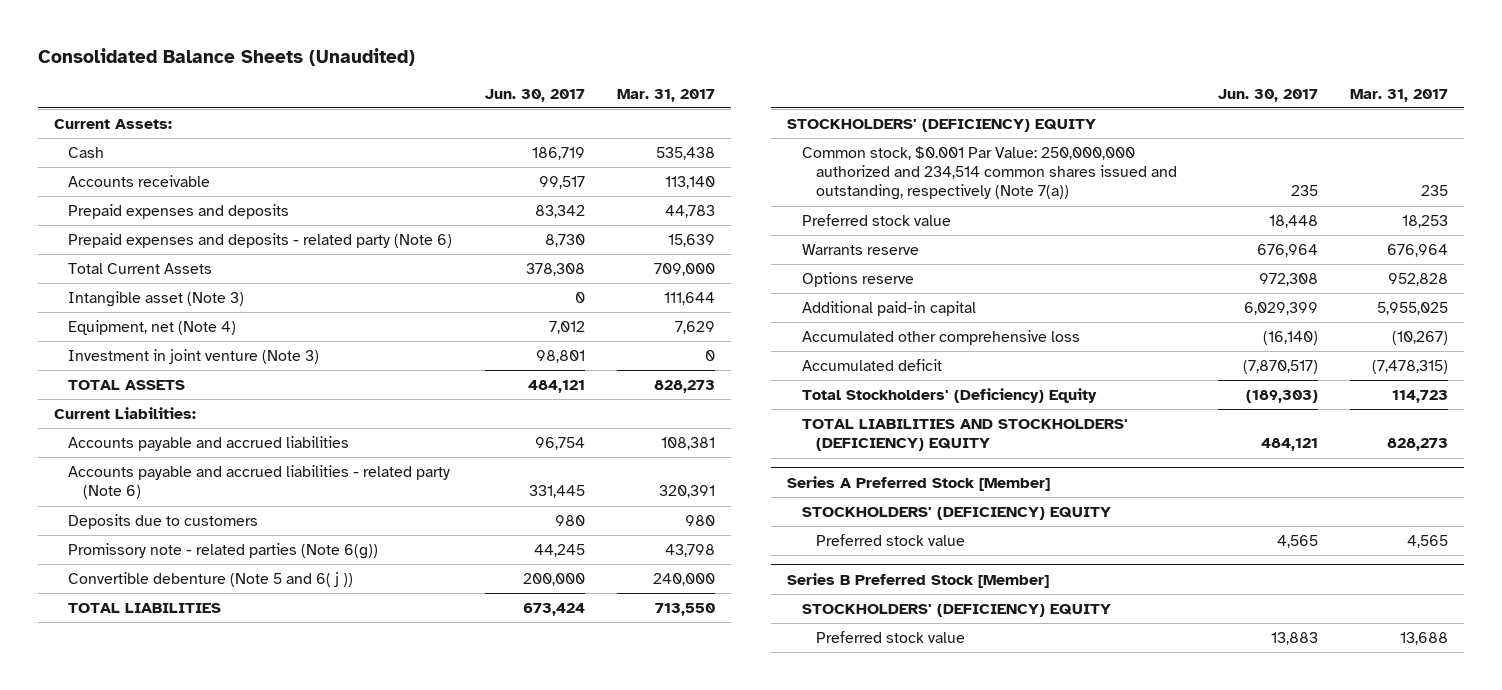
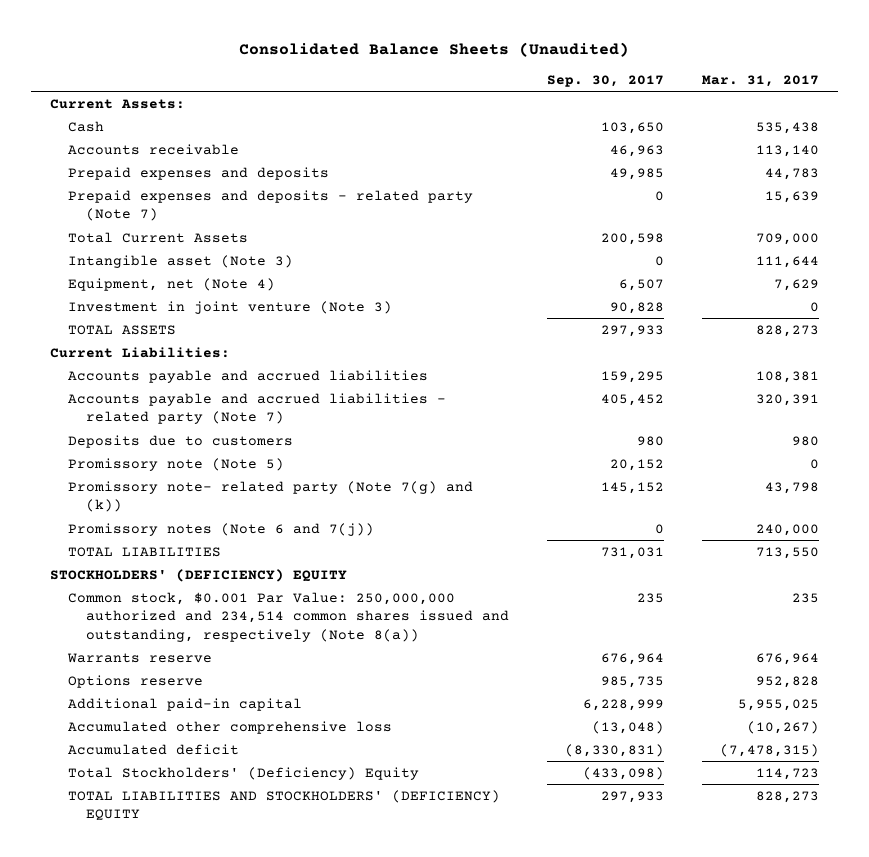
[484,88,585,102] Jun. 30, 2017 -> none
none -> [546,74,664,87] Sep. 30, 2017
[68,233,453,249] Prepaid expenses and deposits - related party (Note 6) -> [67,189,473,222] Prepaid expenses and deposits - related party (Note 7)
[68,465,451,500] Accounts payable and accrued liabilities - related party (Note 6) -> [67,392,446,425] Accounts payable and accrued liabilities - related party (Note 7)
none -> [67,457,284,471] Promissory note (Note 5)
[68,543,379,560] Promissory note - related parties (Note 6(g)) -> [67,480,473,513] Promissory note- related party (Note 7(g) and (k))
[68,572,354,588] Convertible debenture (Note 5 and 6( j )) -> [67,522,374,536] Promissory notes (Note 6 and 7(j))
[801,214,951,227] Preferred stock value -> none
[801,146,1178,201] Common stock, $0.001 Par Value: 250,000,000 authorized and 234,514 common shares issued and outstanding, respectively (Note 7(a)) -> [67,591,509,642] Common stock, $0.001 Par Value: 250,000,000 authorized and 234,514 common shares issued and outstanding, respectively (Note 8(a))
[787,475,1051,491] Series A Preferred Stock [Member] -> none
[801,507,1111,521] STOCKHOLDERS' (DEFICIENCY) EQUITY -> none
[816,534,966,547] Preferred stock value -> none
[787,572,1050,588] Series B Preferred Stock [Member] -> none
[801,604,1111,618] STOCKHOLDERS' (DEFICIENCY) EQUITY -> none
[816,631,966,644] Preferred stock value -> none

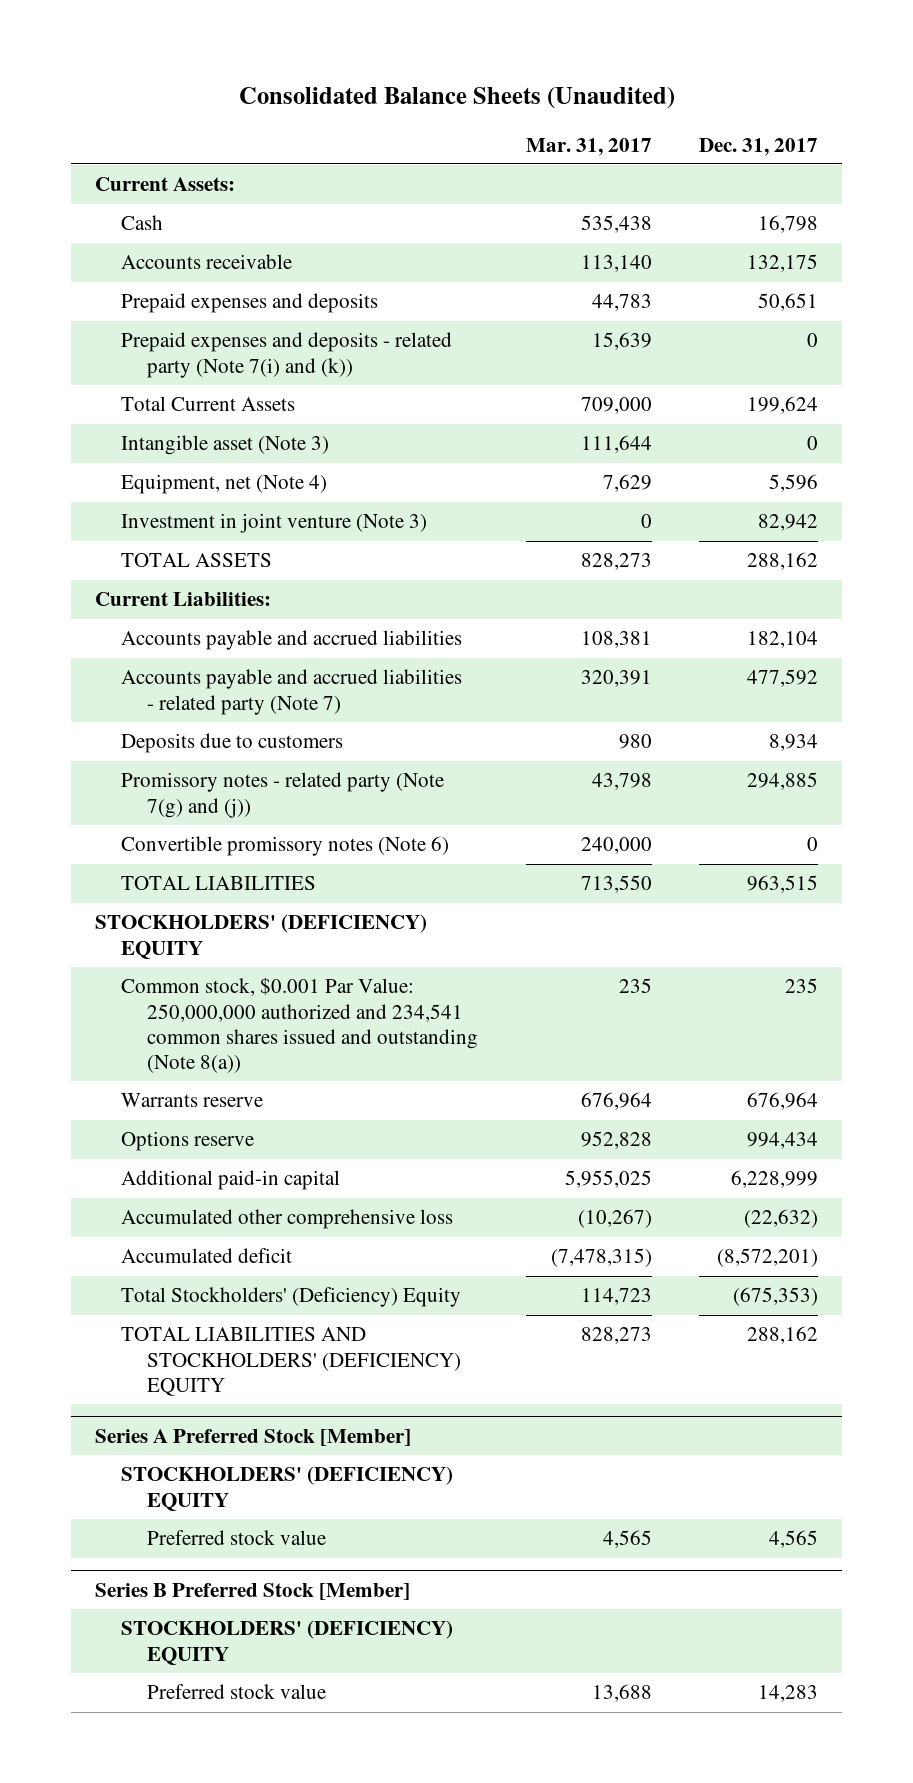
[546,74,664,87] Sep. 30, 2017 -> none
none -> [699,137,819,156] Dec. 31, 2017
[67,189,473,222] Prepaid expenses and deposits - related party (Note 7) -> [121,332,453,378] Prepaid expenses and deposits - related party (Note 7(i) and (k))
[67,480,473,513] Promissory note- related party (Note 7(g) and (k)) -> none
[67,457,284,471] Promissory note (Note 5) -> [121,772,445,818] Promissory notes - related party (Note 7(g) and (j))
[809,458,819,469] 0 -> [591,773,652,791] 43,798
[67,522,374,536] Promissory notes (Note 6 and 7(j)) -> [121,836,450,857] Convertible promissory notes (Note 6)
[67,591,509,642] Common stock, $0.001 Par Value: 250,000,000 authorized and 234,514 common shares issued and outstanding, respectively (Note 8(a)) -> [121,977,479,1073] Common stock, $0.001 Par Value: 250,000,000 authorized and 234,541 common shares issued and outstanding (Note 8(a))
none -> [94,1428,411,1446] Series A Preferred Stock [Member]
none -> [121,1466,454,1511] STOCKHOLDERS' (DEFICIENCY) EQUITY
none -> [147,1530,327,1546] Preferred stock value
none -> [94,1582,410,1600] Series B Preferred Stock [Member]
none -> [121,1620,454,1665] STOCKHOLDERS' (DEFICIENCY) EQUITY
none -> [147,1684,327,1700] Preferred stock value

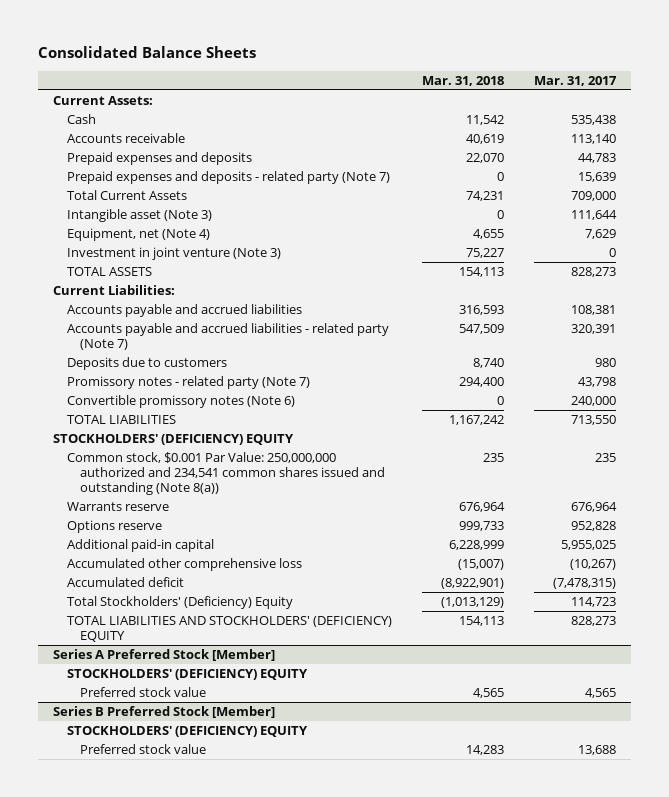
[238,87,675,110] Consolidated Balance Sheets (Unaudited) -> [38,46,257,59] Consolidated Balance Sheets
[699,137,819,156] Dec. 31, 2017 -> none
none -> [421,75,504,86] Mar. 31, 2018
[121,332,453,378] Prepaid expenses and deposits - related party (Note 7(i) and (k)) -> [66,170,390,184] Prepaid expenses and deposits - related party (Note 7)
[121,772,445,818] Promissory notes - related party (Note 7(g) and (j)) -> [66,375,310,389] Promissory notes - related party (Note 7)

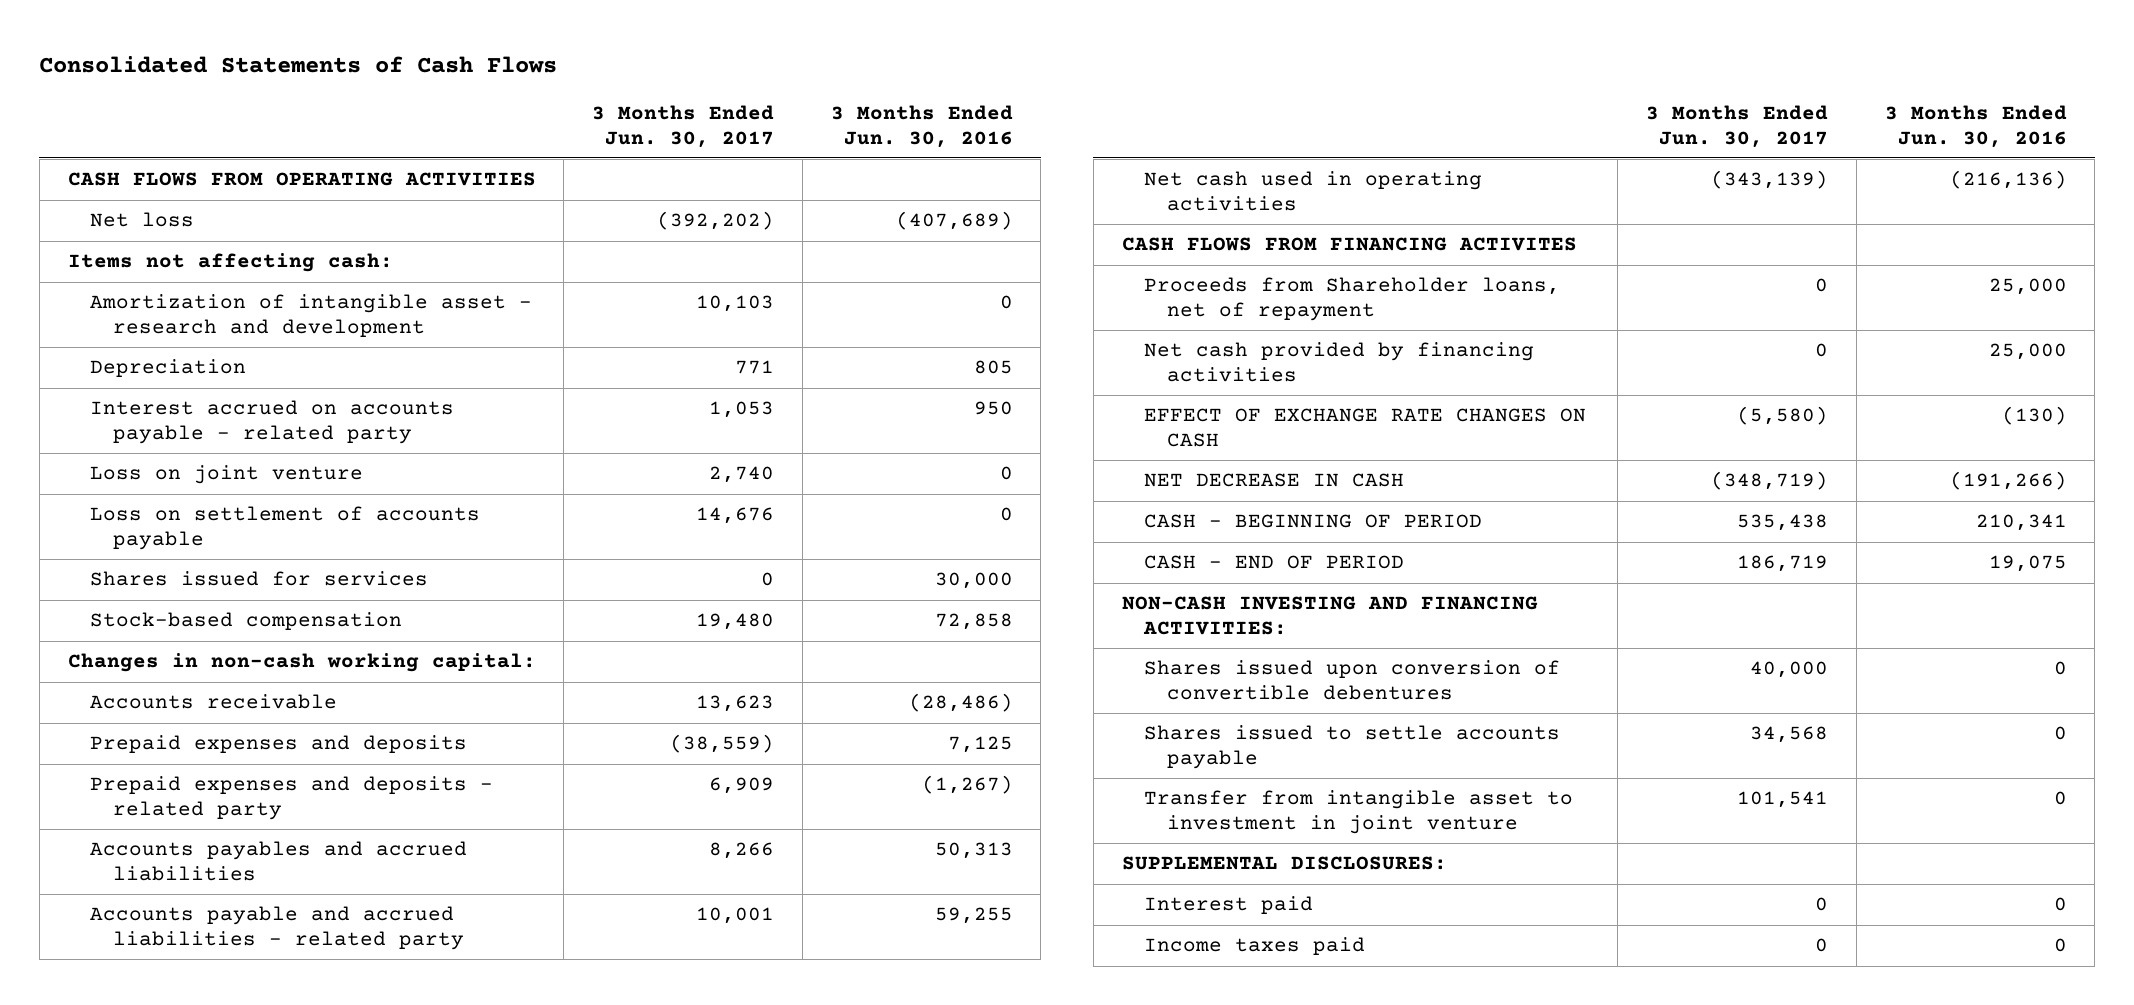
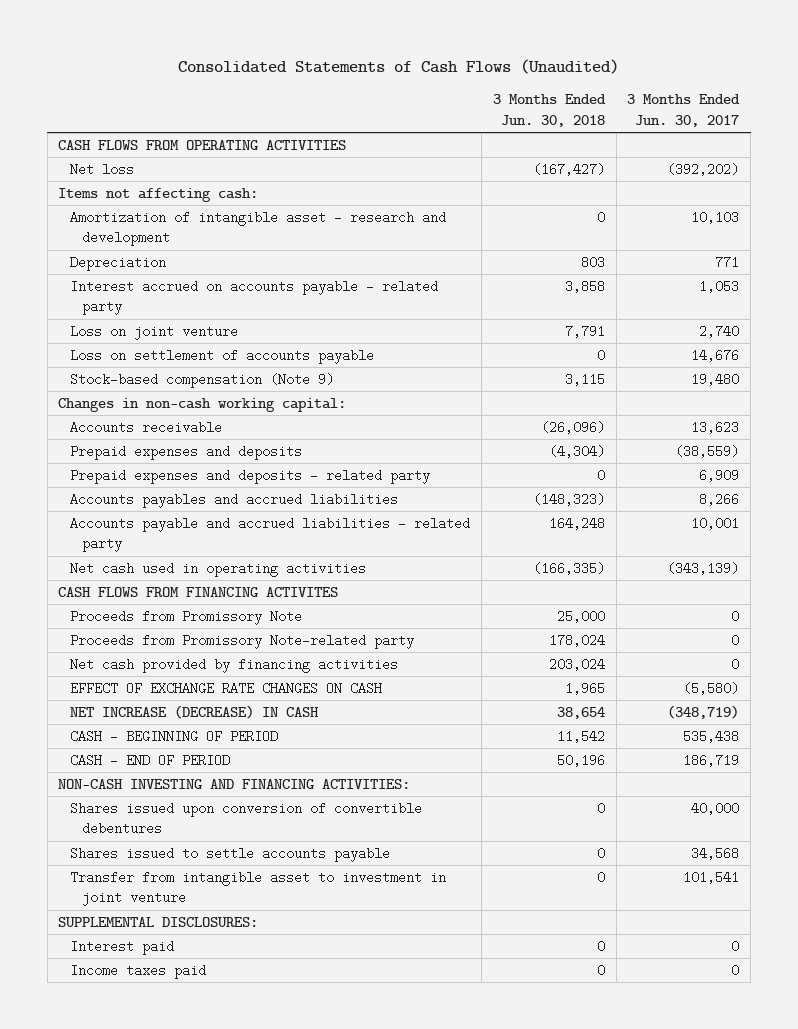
[39,55,558,73] Consolidated Statements of Cash Flows -> [177,58,619,74] Consolidated Statements of Cash Flows (Unaudited)
[830,105,1013,148] 3 Months Ended Jun. 30, 2016 -> none
none -> [492,94,606,127] 3 Months Ended Jun. 30, 2018
[90,571,429,587] Shares issued for services -> none
[90,612,403,631] Stock-based compensation -> [70,372,335,388] Stock-based compensation (Note 9)
[1144,277,1561,321] Proceeds from Shareholder loans, net of repayment -> none
none -> [70,609,303,625] Proceeds from Promissory Note
none -> [70,633,415,649] Proceeds from Promissory Note-related party
[1144,473,1405,488] NET DECREASE IN CASH -> [70,704,320,719] NET INCREASE (DECREASE) IN CASH

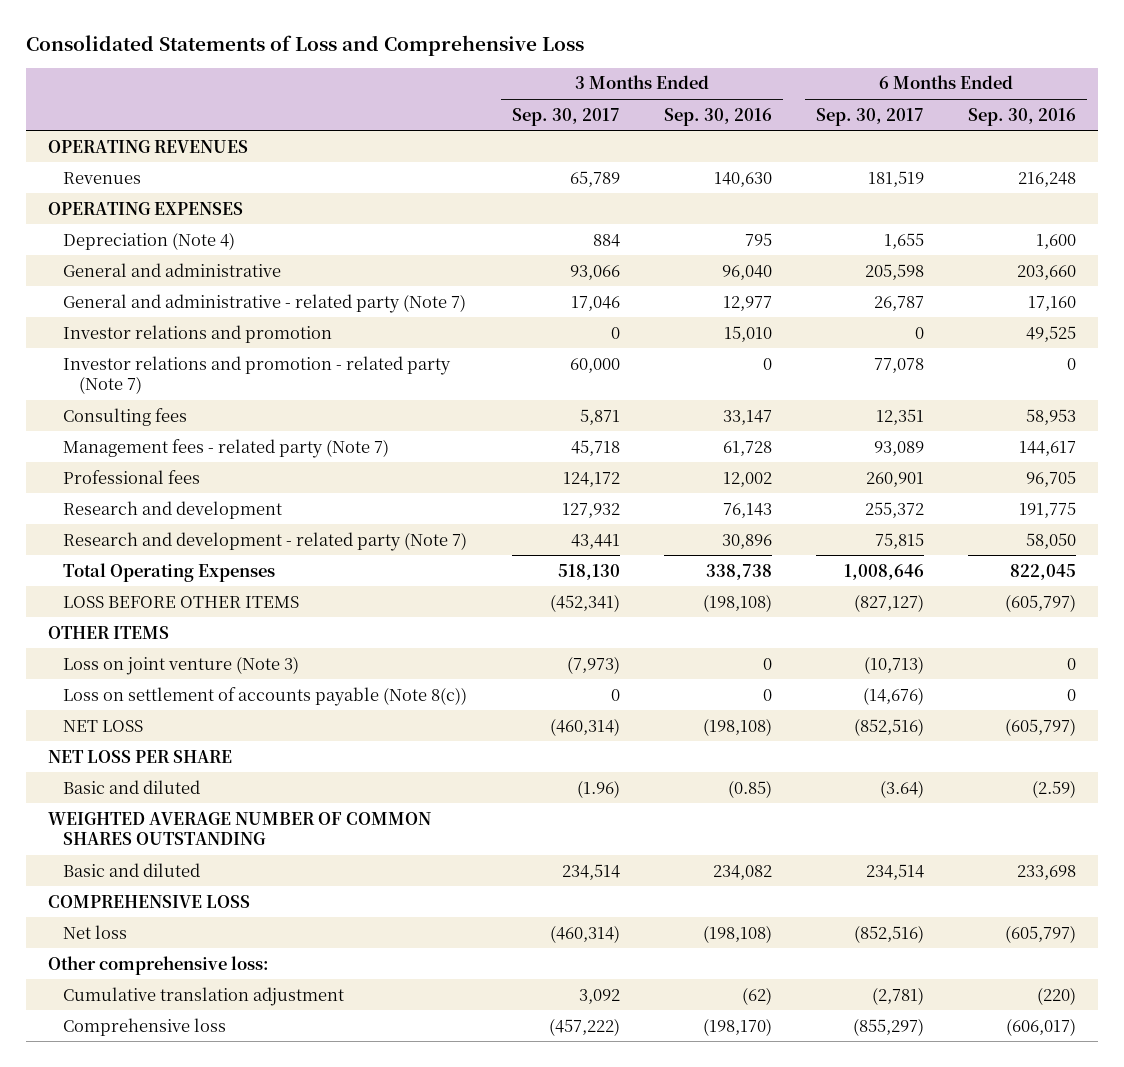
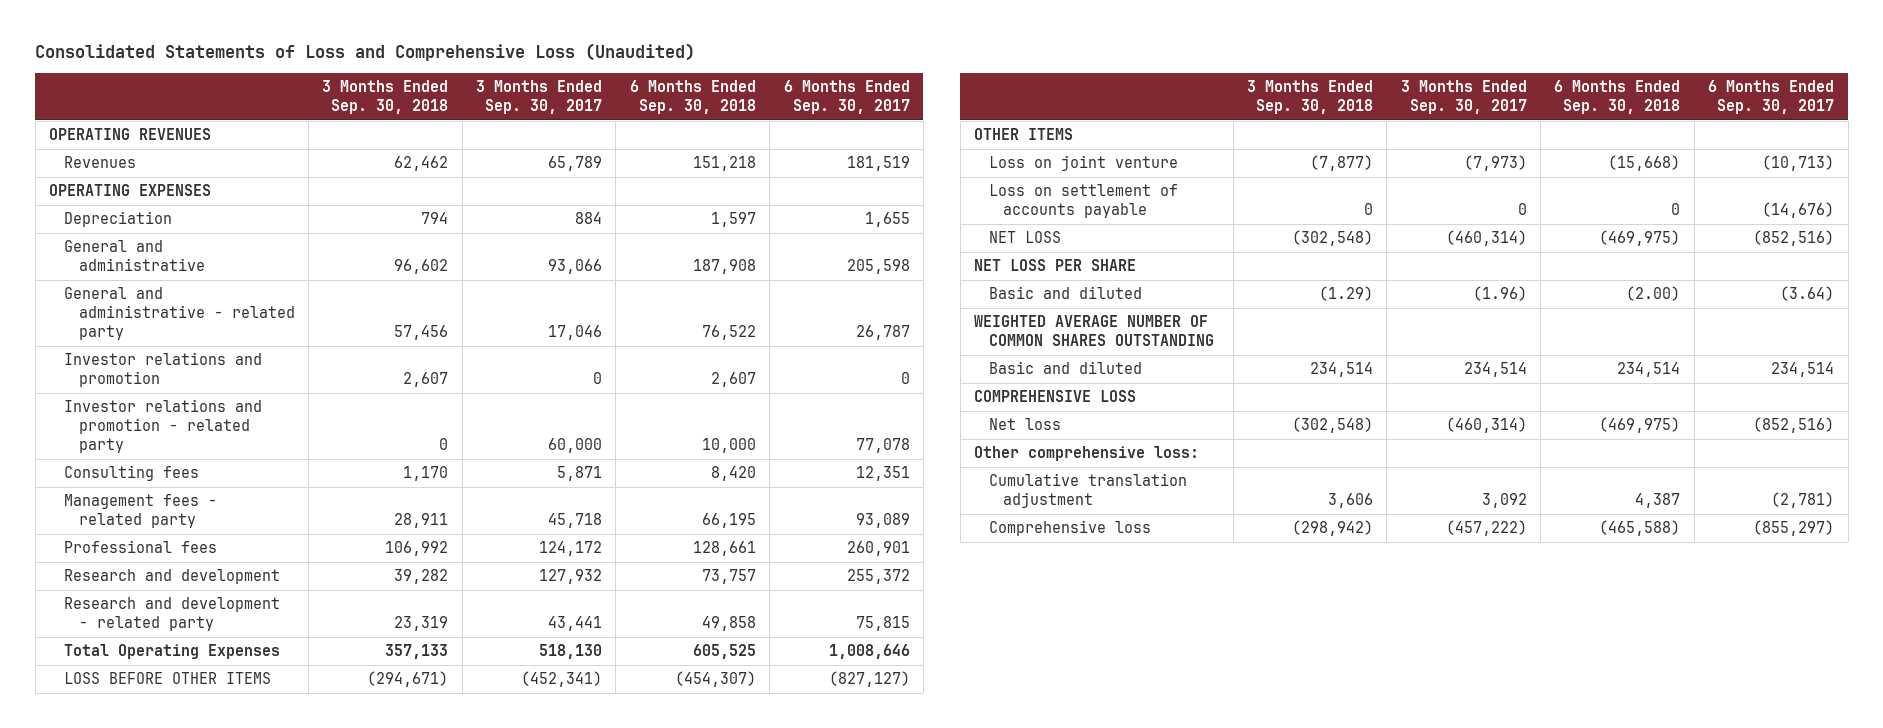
[25,35,584,57] Consolidated Statements of Loss and Comprehensive Loss -> [35,43,696,62] Consolidated Statements of Loss and Comprehensive Loss (Unaudited)
[663,107,772,126] Sep. 30, 2016 -> none
[968,107,1077,126] Sep. 30, 2016 -> none
none -> [322,80,449,115] 3 Months Ended Sep. 30, 2018
none -> [629,80,756,115] 6 Months Ended Sep. 30, 2018
[63,231,236,250] Depreciation (Note 4) -> [63,211,172,228] Depreciation
[63,293,467,313] General and administrative - related party (Note 7) -> [63,287,295,341] General and administrative - related party
[63,355,452,395] Investor relations and promotion - related party (Note 7) -> [63,399,262,454] Investor relations and promotion - related party
[63,438,390,458] Management fees - related party (Note 7) -> [63,494,217,529] Management fees - related party
[63,531,468,551] Research and development - related party (Note 7) -> [63,597,280,632] Research and development - related party
[63,655,300,675] Loss on joint venture (Note 3) -> [988,155,1178,172] Loss on joint venture
[63,686,468,706] Loss on settlement of accounts payable (Note 8(c)) -> [988,184,1178,219] Loss on settlement of accounts payable

